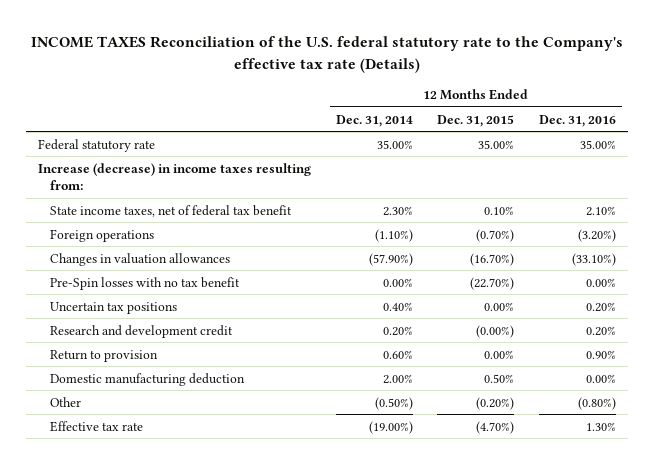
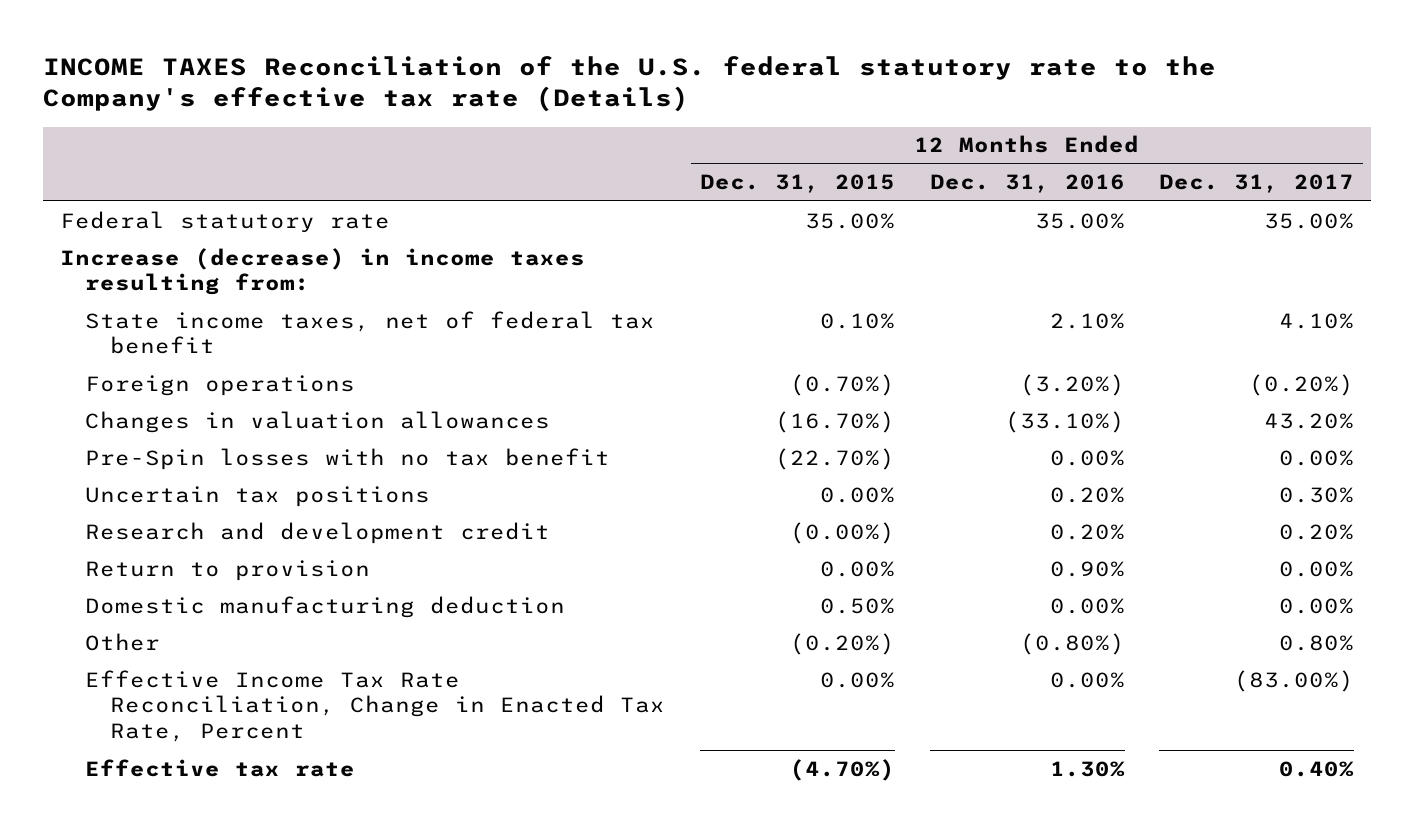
[335,114,413,127] Dec. 31, 2014 -> none
none -> [1159,174,1355,194] Dec. 31, 2017
none -> [85,669,666,743] Effective Income Tax Rate Reconciliation, Change in Enacted Tax Rate, Percent

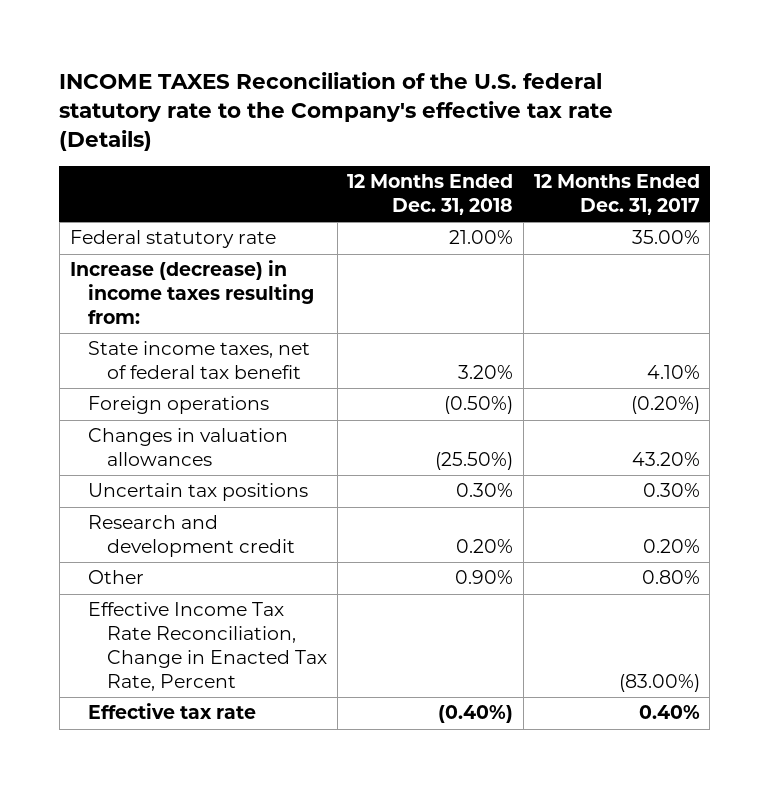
[700,174,896,194] Dec. 31, 2015 -> none
[929,174,1125,194] Dec. 31, 2016 -> none
none -> [347,174,514,216] 12 Months Ended Dec. 31, 2018
[85,447,611,470] Pre-Spin losses with no tax benefit -> none
[85,559,371,581] Return to provision -> none
[85,595,566,618] Domestic manufacturing deduction -> none

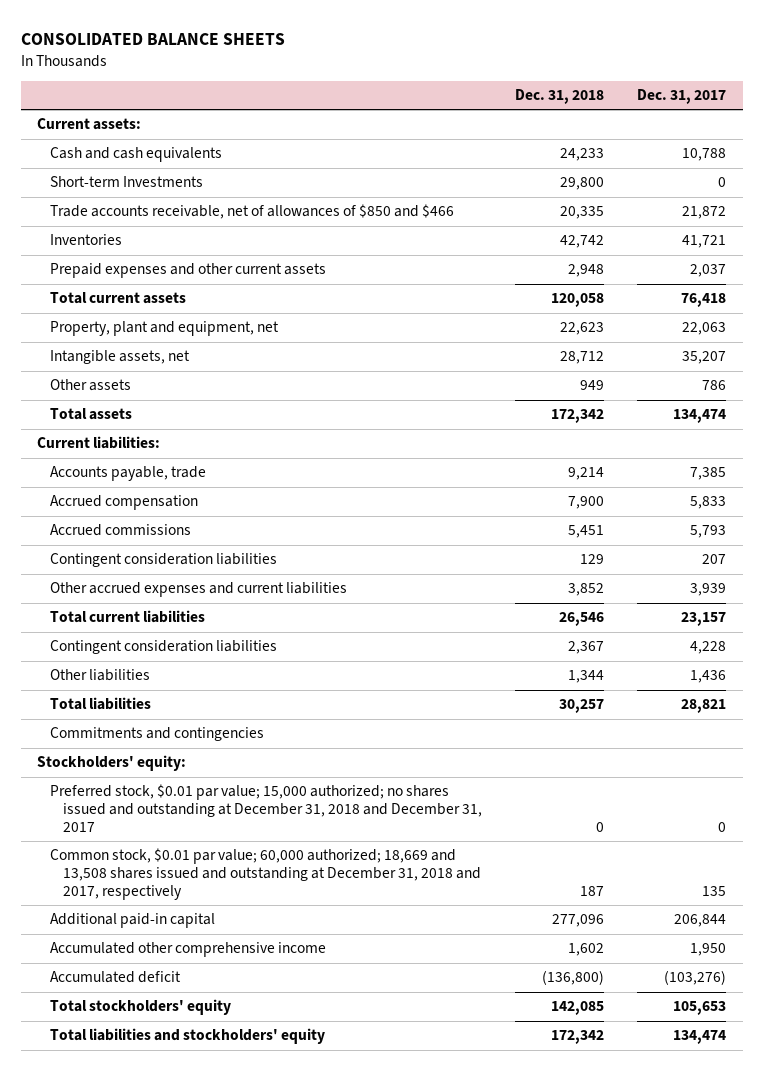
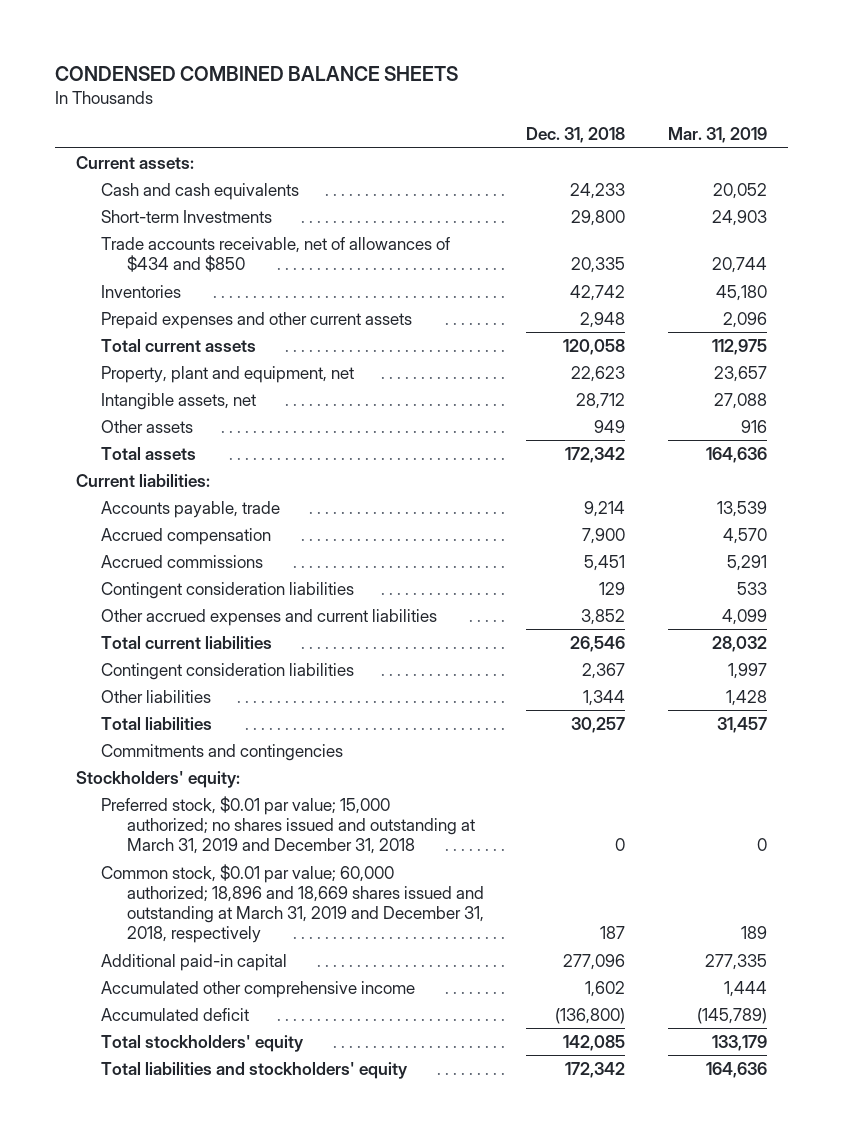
[20,32,285,45] CONSOLIDATED BALANCE SHEETS -> [54,65,458,81] CONDENSED COMBINED BALANCE SHEETS
[637,89,727,105] Dec. 31, 2017 -> none
none -> [667,127,767,144] Mar. 31, 2019
[50,204,455,220] Trade accounts receivable, net of allowances of $850 and $466 -> [101,236,451,273] Trade accounts receivable, net of allowances of $434 and $850
[50,784,483,832] Preferred stock, $0.01 par value; 15,000 authorized; no shares issued and outstanding at December 31, 2018 and December 31, 2017 -> [101,795,476,855] Preferred stock, $0.01 par value; 15,000 authorized; no shares issued and outstanding at March 31, 2019 and December 31, 2018
[50,848,482,900] Common stock, $0.01 par value; 60,000 authorized; 18,669 and 13,508 shares issued and outstanding at December 31, 2018 and 2017, respectively -> [101,863,485,944] Common stock, $0.01 par value; 60,000 authorized; 18,896 and 18,669 shares issued and outstanding at March 31, 2019 and December 31, 2018, respectively

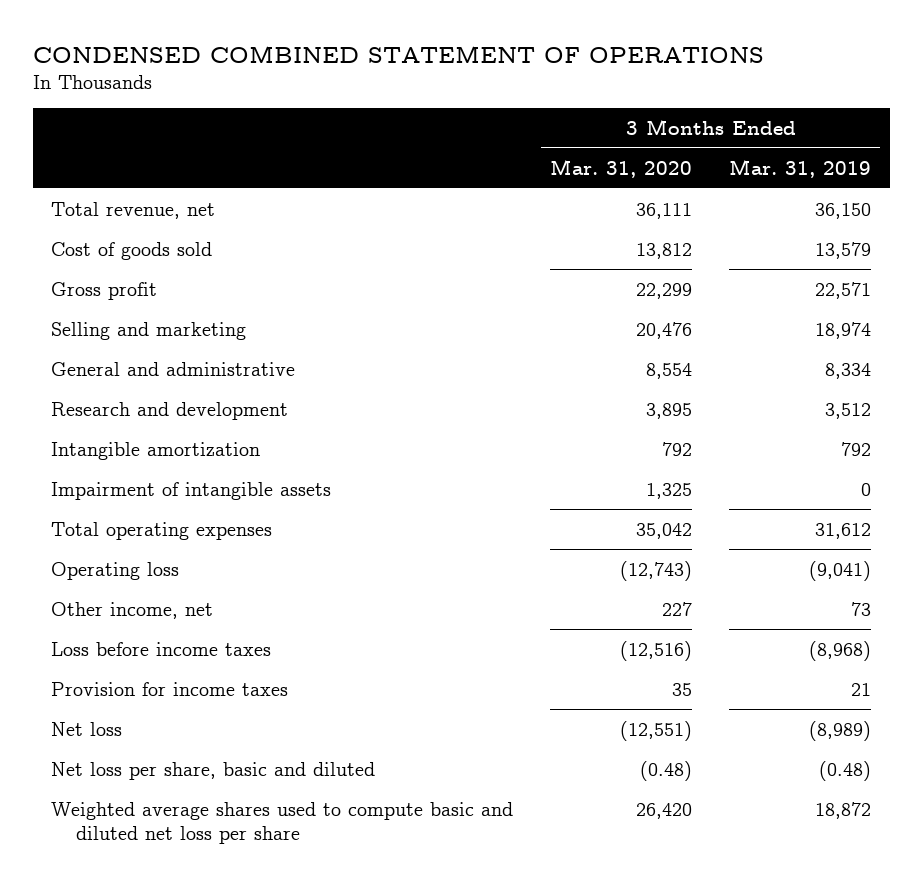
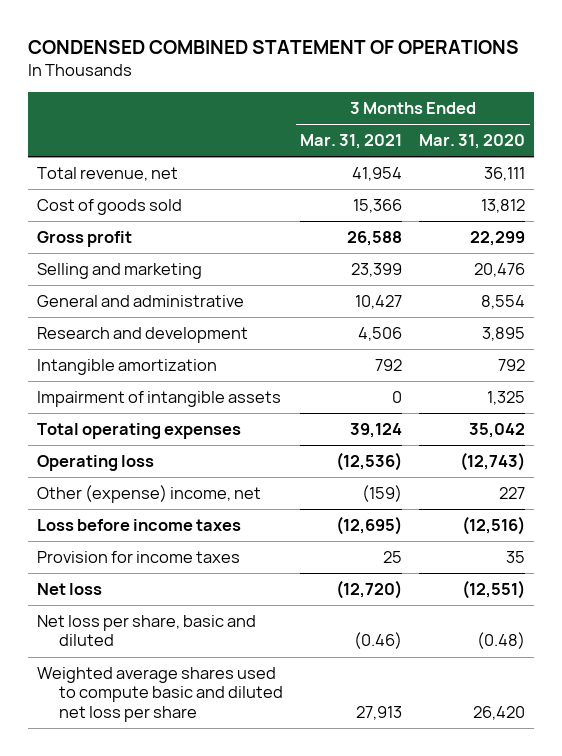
[729,158,872,178] Mar. 31, 2019 -> none
none -> [300,134,403,150] Mar. 31, 2021
[51,601,214,619] Other income, net -> [36,485,261,504] Other (expense) income, net

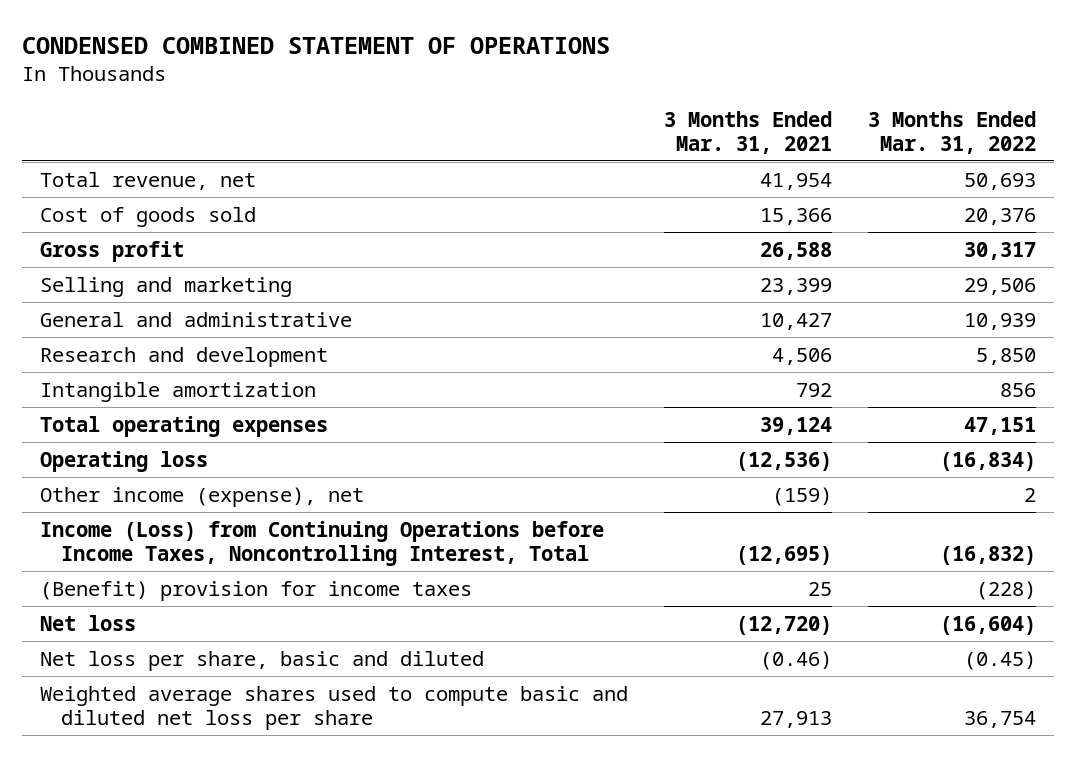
[419,134,526,150] Mar. 31, 2020 -> none
none -> [867,110,1036,155] 3 Months Ended Mar. 31, 2022
[36,391,281,408] Impairment of intangible assets -> none
[36,485,261,504] Other (expense) income, net -> [39,486,364,507] Other income (expense), net
[36,519,241,532] Loss before income taxes -> [39,520,604,566] Income (Loss) from Continuing Operations before Income Taxes, Noncontrolling Interest, Total
[36,551,240,564] Provision for income taxes -> [39,580,472,601] (Benefit) provision for income taxes

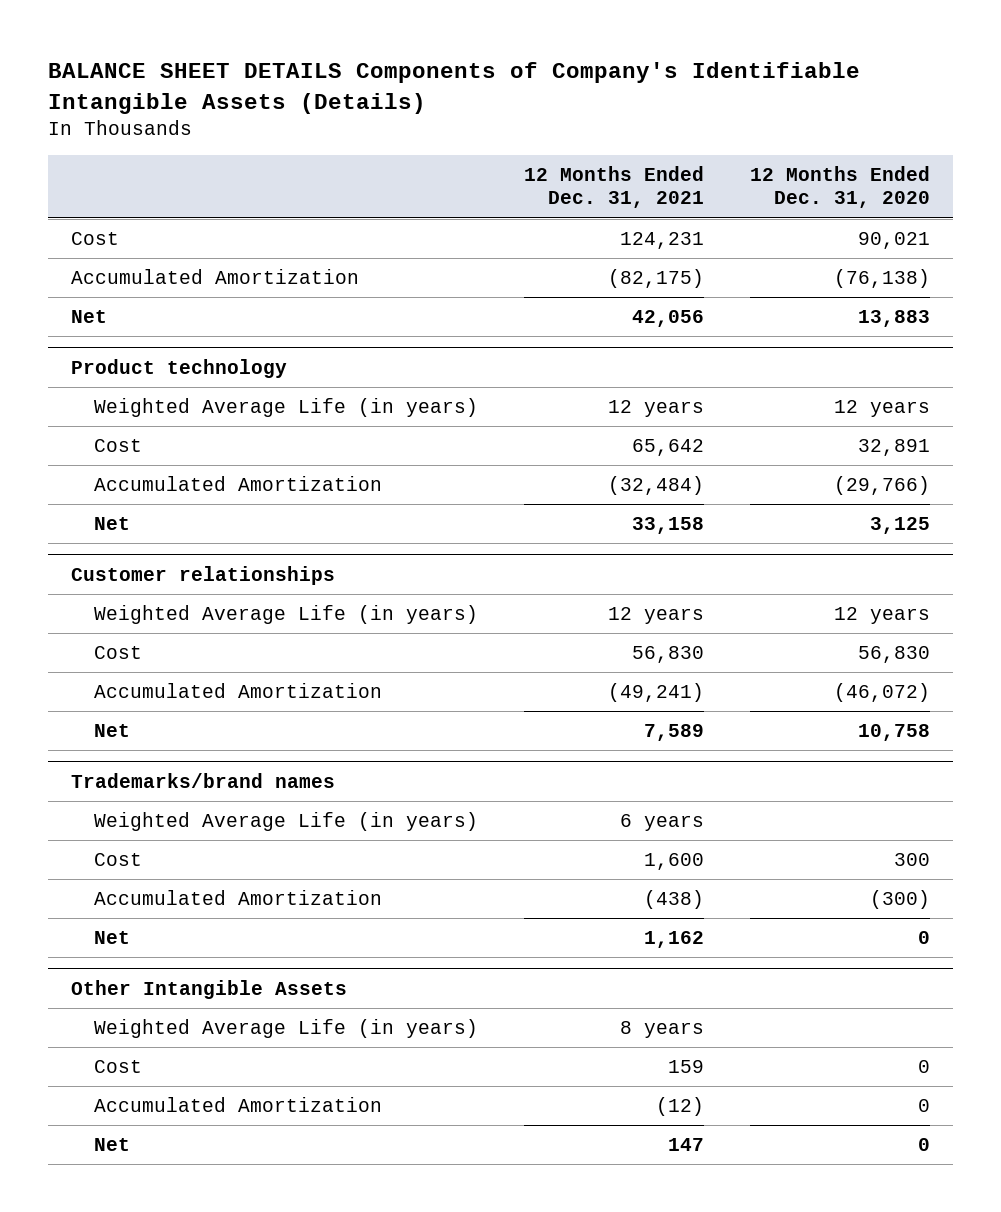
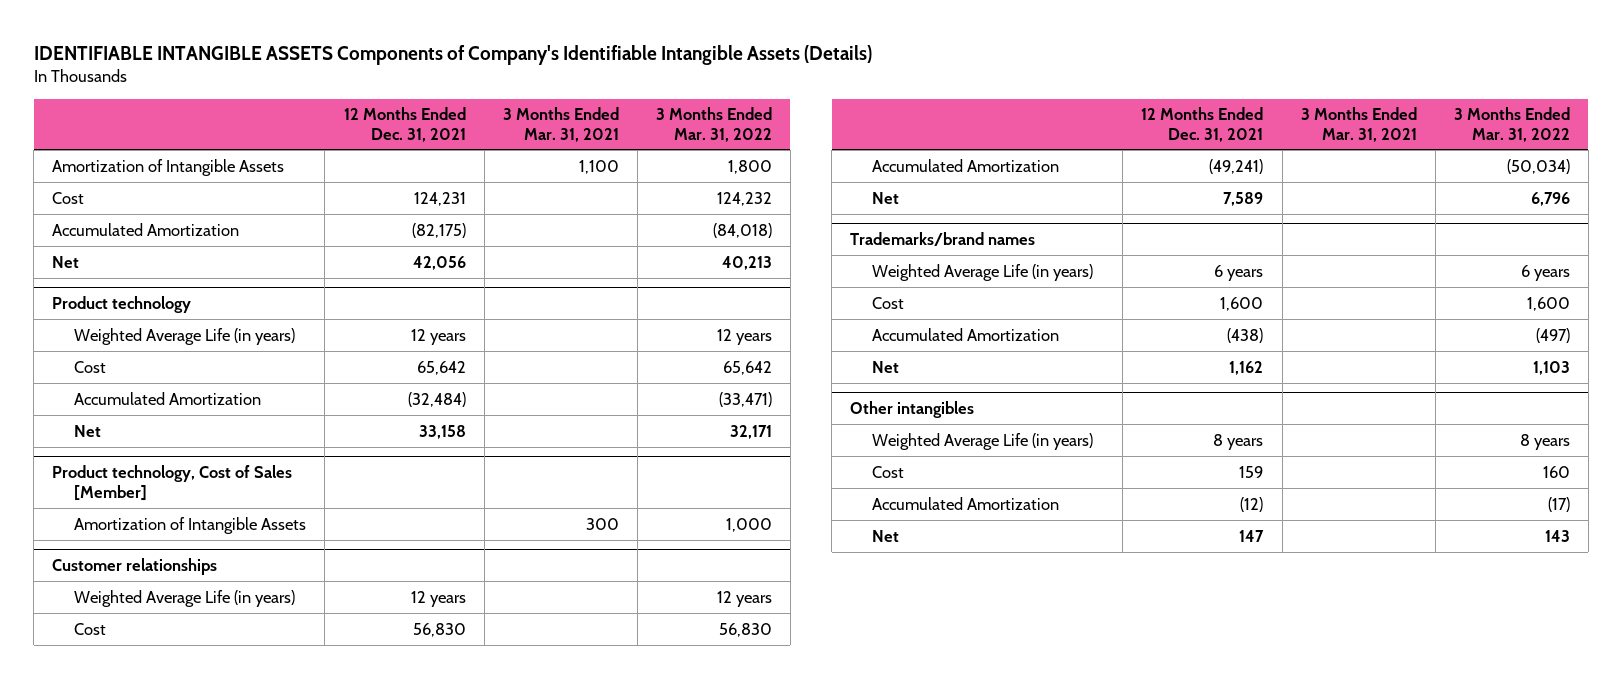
[48,62,861,114] BALANCE SHEET DETAILS Components of Company's Identifiable Intangible Assets (Details) -> [33,44,872,65] IDENTIFIABLE INTANGIBLE ASSETS Components of Company's Identifiable Intangible Assets (Details)
[750,165,931,209] 12 Months Ended Dec. 31, 2020 -> none
none -> [502,107,619,142] 3 Months Ended Mar. 31, 2021
none -> [655,107,772,142] 3 Months Ended Mar. 31, 2022
none -> [52,158,285,176] Amortization of Intangible Assets
none -> [52,465,293,501] Product technology, Cost of Sales [Member]
none -> [74,516,307,534] Amortization of Intangible Assets
[71,979,348,999] Other Intangible Assets -> [850,401,975,419] Other intangibles

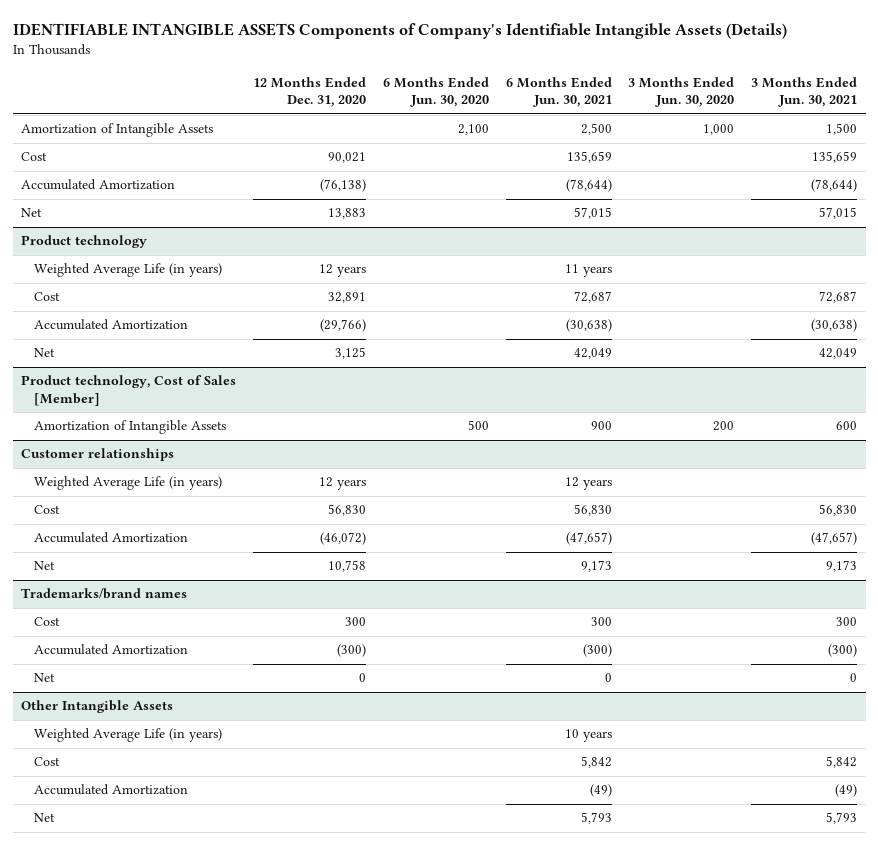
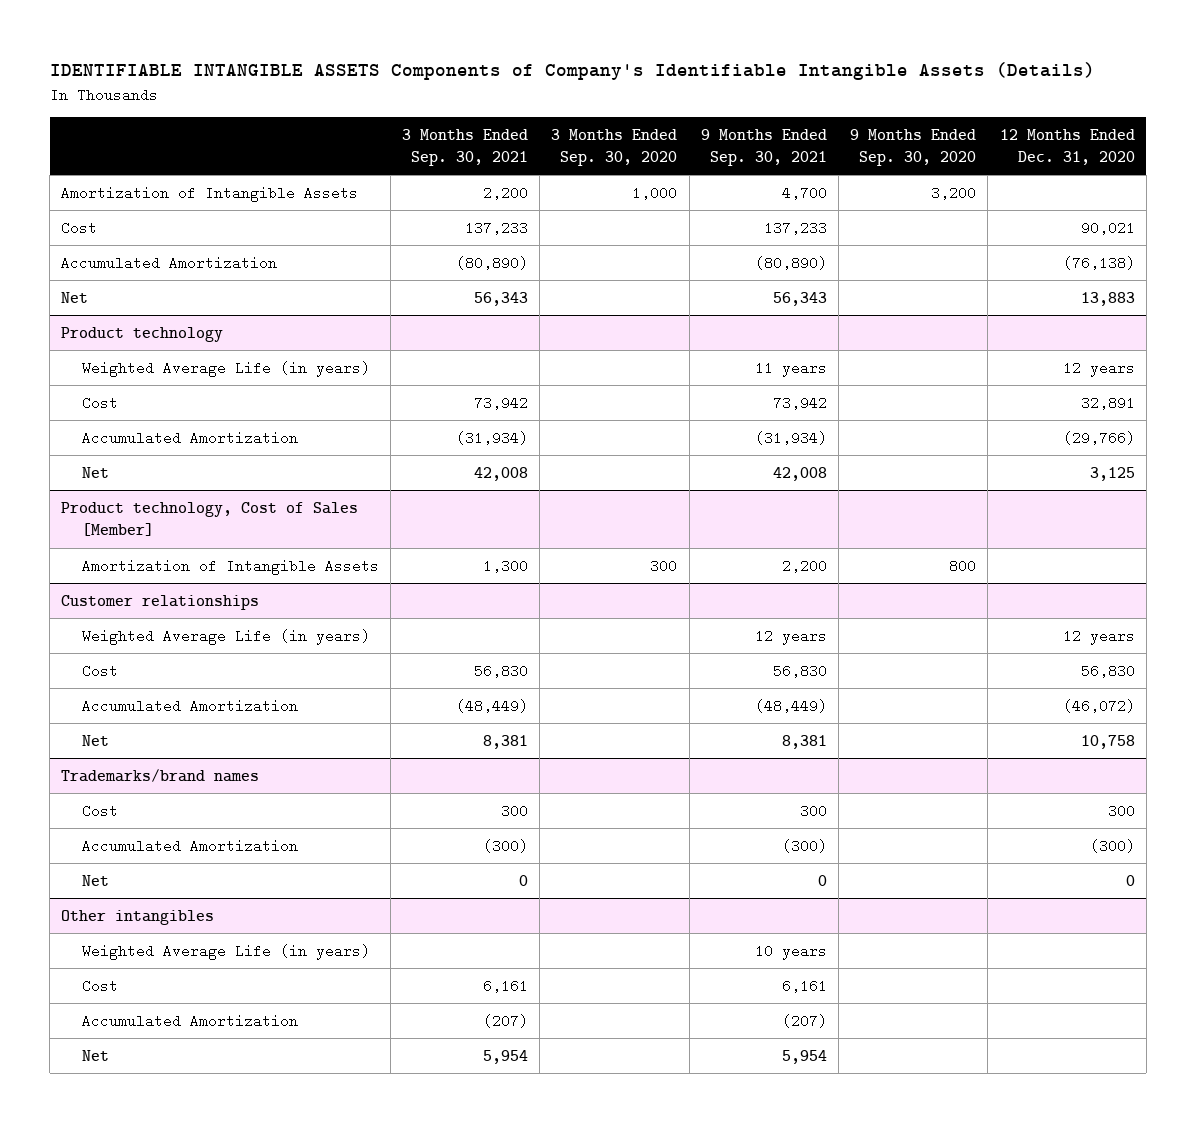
[382,76,489,108] 6 Months Ended Jun. 30, 2020 -> none
[505,76,612,108] 6 Months Ended Jun. 30, 2021 -> none
[628,76,735,108] 3 Months Ended Jun. 30, 2020 -> none
[751,76,858,108] 3 Months Ended Jun. 30, 2021 -> none
none -> [401,128,528,166] 3 Months Ended Sep. 30, 2021
none -> [551,128,678,166] 3 Months Ended Sep. 30, 2020
none -> [700,128,827,166] 9 Months Ended Sep. 30, 2021
none -> [850,128,977,166] 9 Months Ended Sep. 30, 2020
[21,700,174,714] Other Intangible Assets -> [61,909,215,925] Other intangibles

